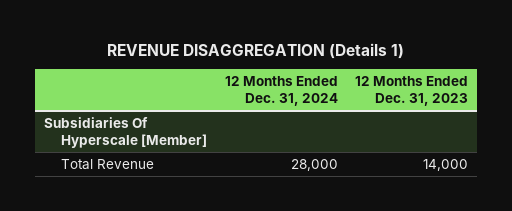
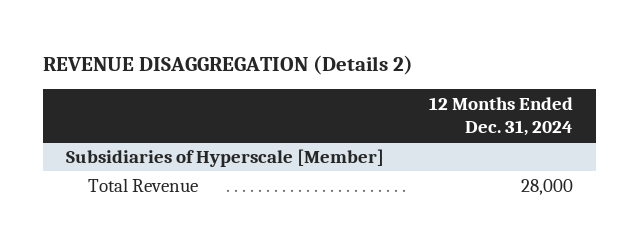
[106,42,404,59] REVENUE DISAGGREGATION (Details 1) -> [42,55,413,76] REVENUE DISAGGREGATION (Details 2)
[355,76,469,107] 12 Months Ended Dec. 31, 2023 -> none
[43,116,207,148] Subsidiaries Of Hyperscale [Member] -> [65,148,384,167] Subsidiaries of Hyperscale [Member]

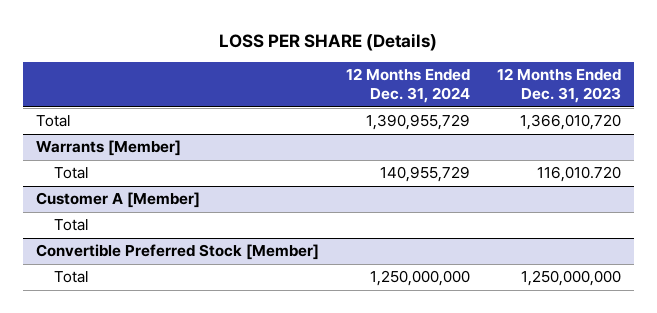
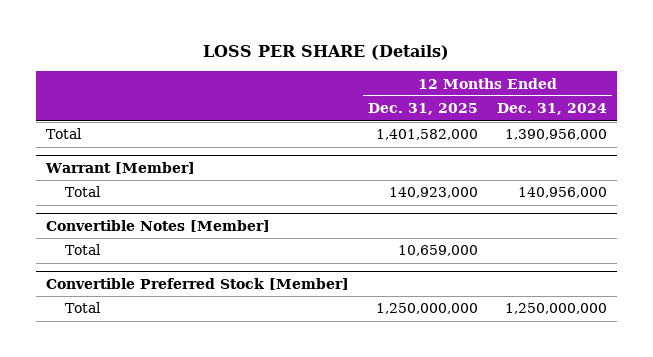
[496,68,621,104] 12 Months Ended Dec. 31, 2023 -> none
none -> [367,103,478,116] Dec. 31, 2025
[365,114,470,131] 1,390,955,729 -> [505,129,608,141] 1,390,956,000
[36,140,182,157] Warrants [Member] -> [44,161,195,174] Warrant [Member]
[379,166,470,183] 140,955,729 -> [518,187,608,199] 140,956,000
[36,192,201,209] Customer A [Member] -> [45,219,270,232] Convertible Notes [Member]

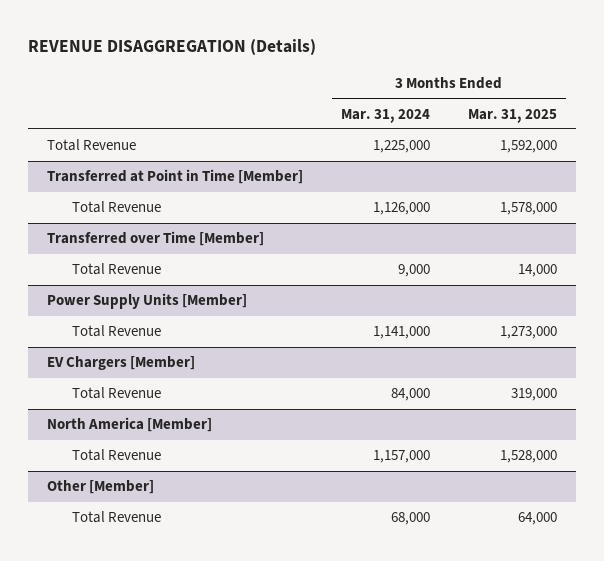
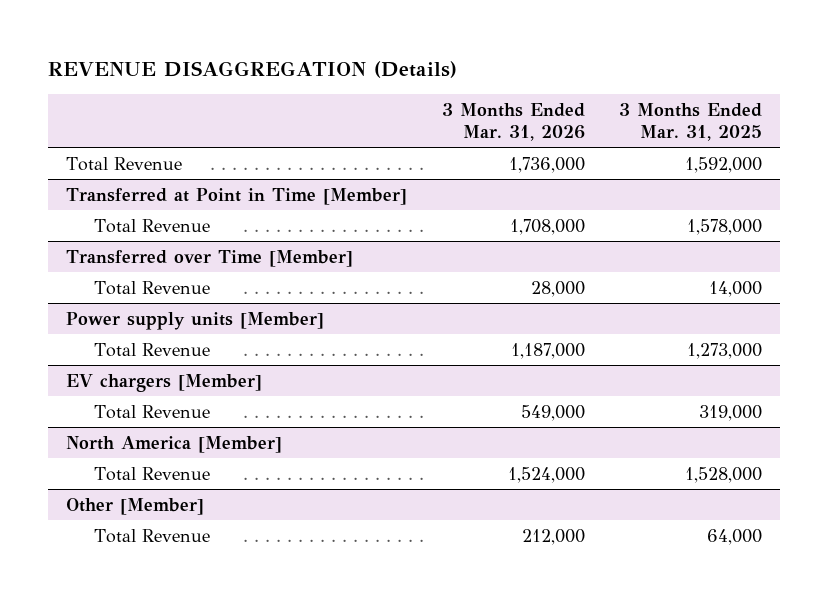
[341,108,431,123] Mar. 31, 2024 -> none
none -> [441,103,585,141] 3 Months Ended Mar. 31, 2026
[47,293,248,310] Power Supply Units [Member] -> [65,311,324,330] Power supply units [Member]
[47,356,196,371] EV Chargers [Member] -> [65,373,262,392] EV chargers [Member]

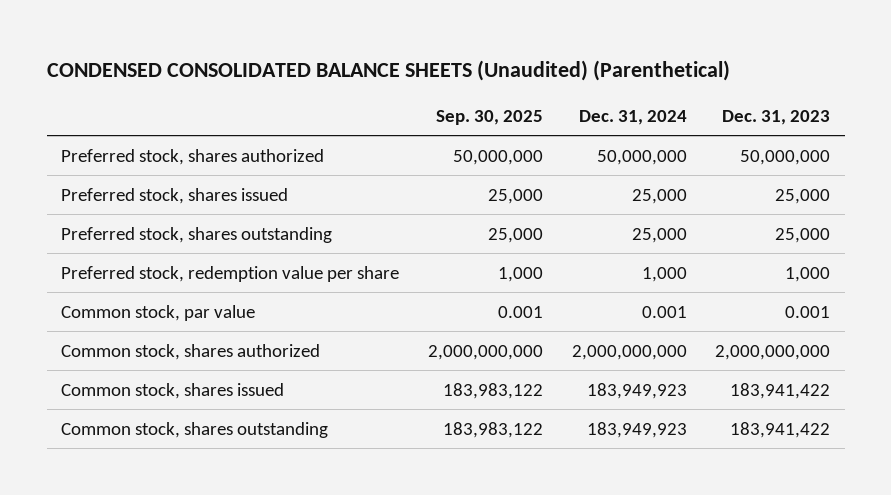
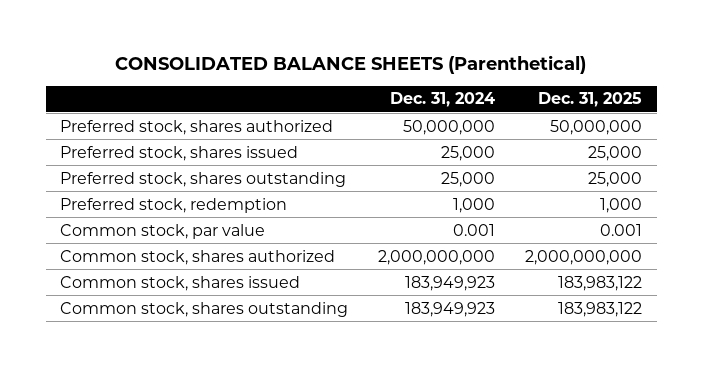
[46,59,730,81] CONDENSED CONSOLIDATED BALANCE SHEETS (Unaudited) (Parenthetical) -> [115,54,587,74] CONSOLIDATED BALANCE SHEETS (Parenthetical)
[435,109,543,125] Sep. 30, 2025 -> none
[722,109,831,125] Dec. 31, 2023 -> none
none -> [538,92,643,108] Dec. 31, 2025
[61,265,400,282] Preferred stock, redemption value per share -> [60,197,288,213] Preferred stock, redemption

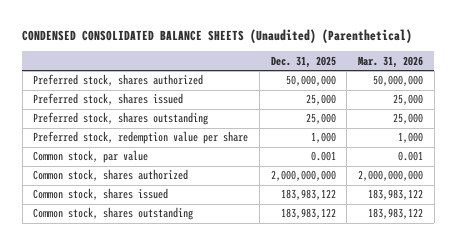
[115,54,587,74] CONSOLIDATED BALANCE SHEETS (Parenthetical) -> [22,28,413,43] CONDENSED CONSOLIDATED BALANCE SHEETS (Unaudited) (Parenthetical)
[390,92,496,108] Dec. 31, 2024 -> none
none -> [358,55,424,68] Mar. 31, 2026
[60,197,288,213] Preferred stock, redemption -> [33,131,249,145] Preferred stock, redemption value per share

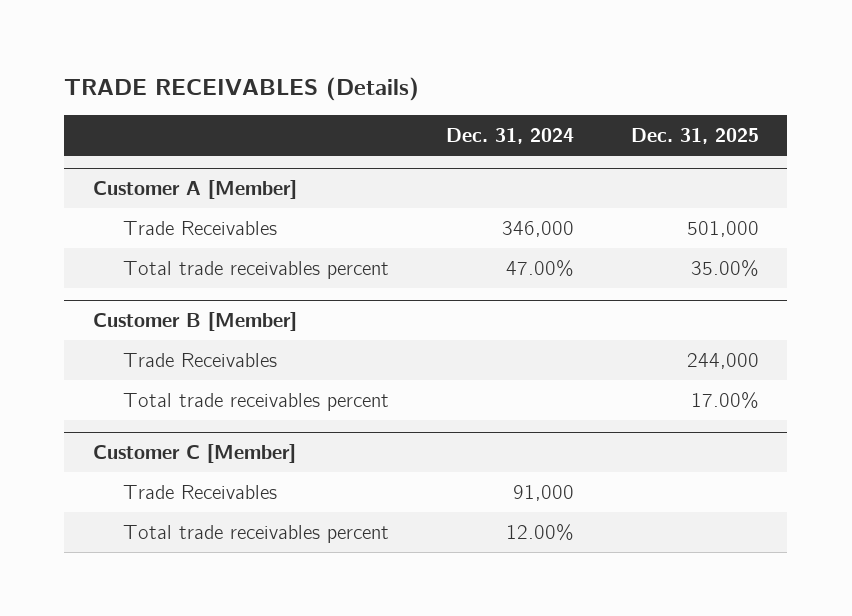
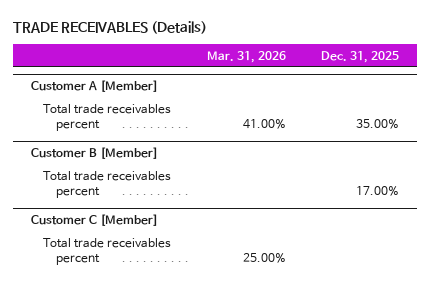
[446,127,575,144] Dec. 31, 2024 -> none
none -> [206,50,286,63] Mar. 31, 2026
[123,220,278,235] Trade Receivables -> none
[123,352,278,367] Trade Receivables -> none
[123,484,278,499] Trade Receivables -> none

